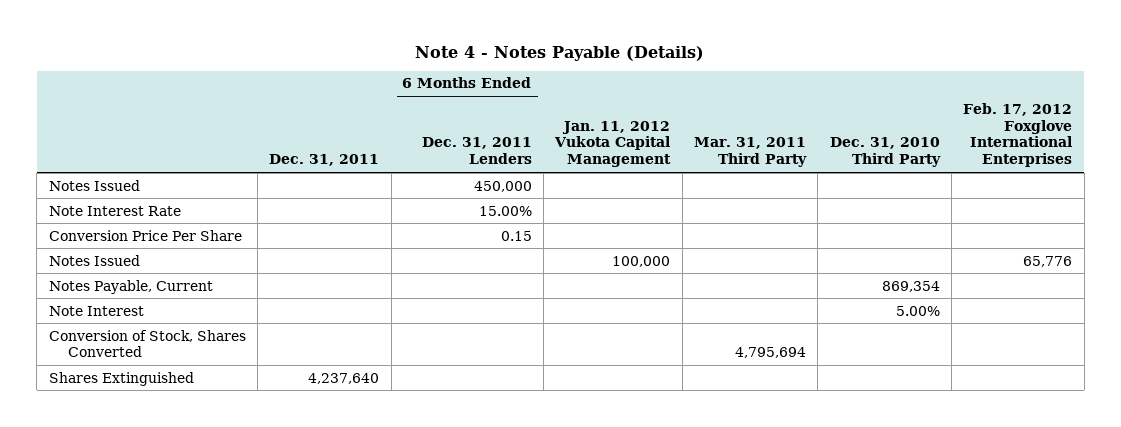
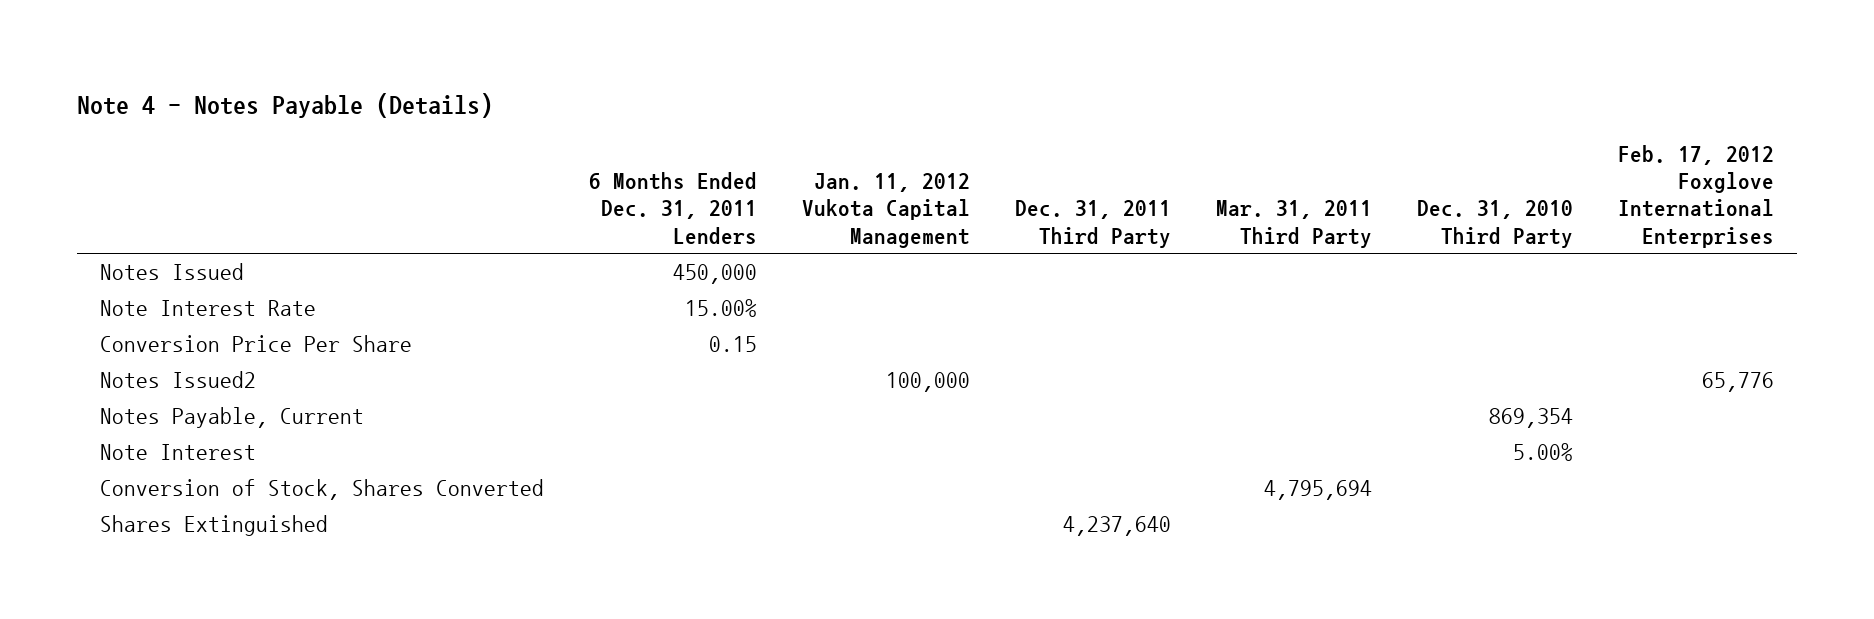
[269,154,380,167] Dec. 31, 2011 -> none
none -> [1014,200,1171,248] Dec. 31, 2011 Third Party
[48,254,140,266] Notes Issued -> [99,371,256,389] Notes Issued2

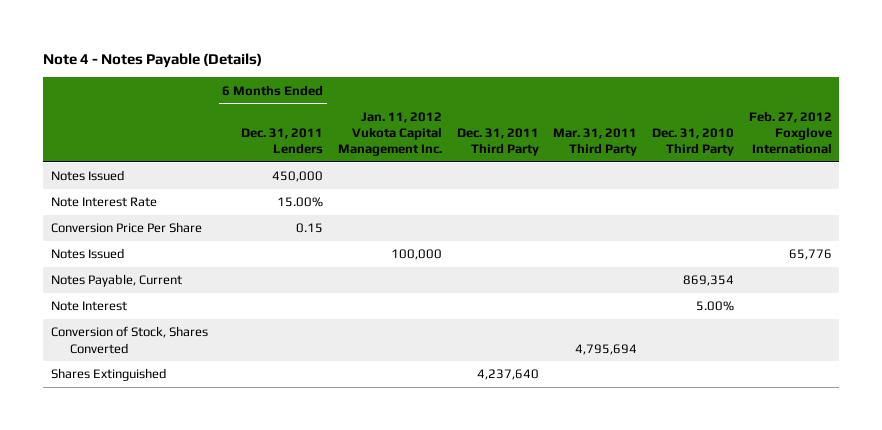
[801,172,970,248] Jan. 11, 2012 Vukota Capital Management -> none
[1617,144,1774,248] Feb. 17, 2012 Foxglove International Enterprises -> none
none -> [338,111,443,157] Jan. 11, 2012 Vukota Capital Management Inc.
none -> [748,110,832,155] Feb. 27, 2012 Foxglove International
[99,371,256,389] Notes Issued2 -> [50,248,124,260] Notes Issued

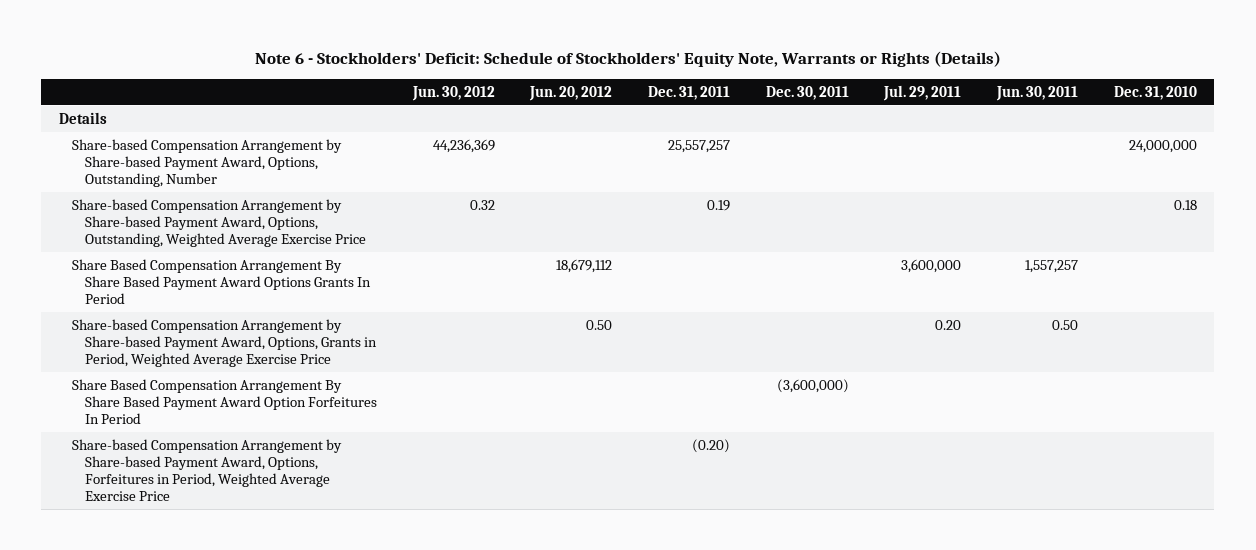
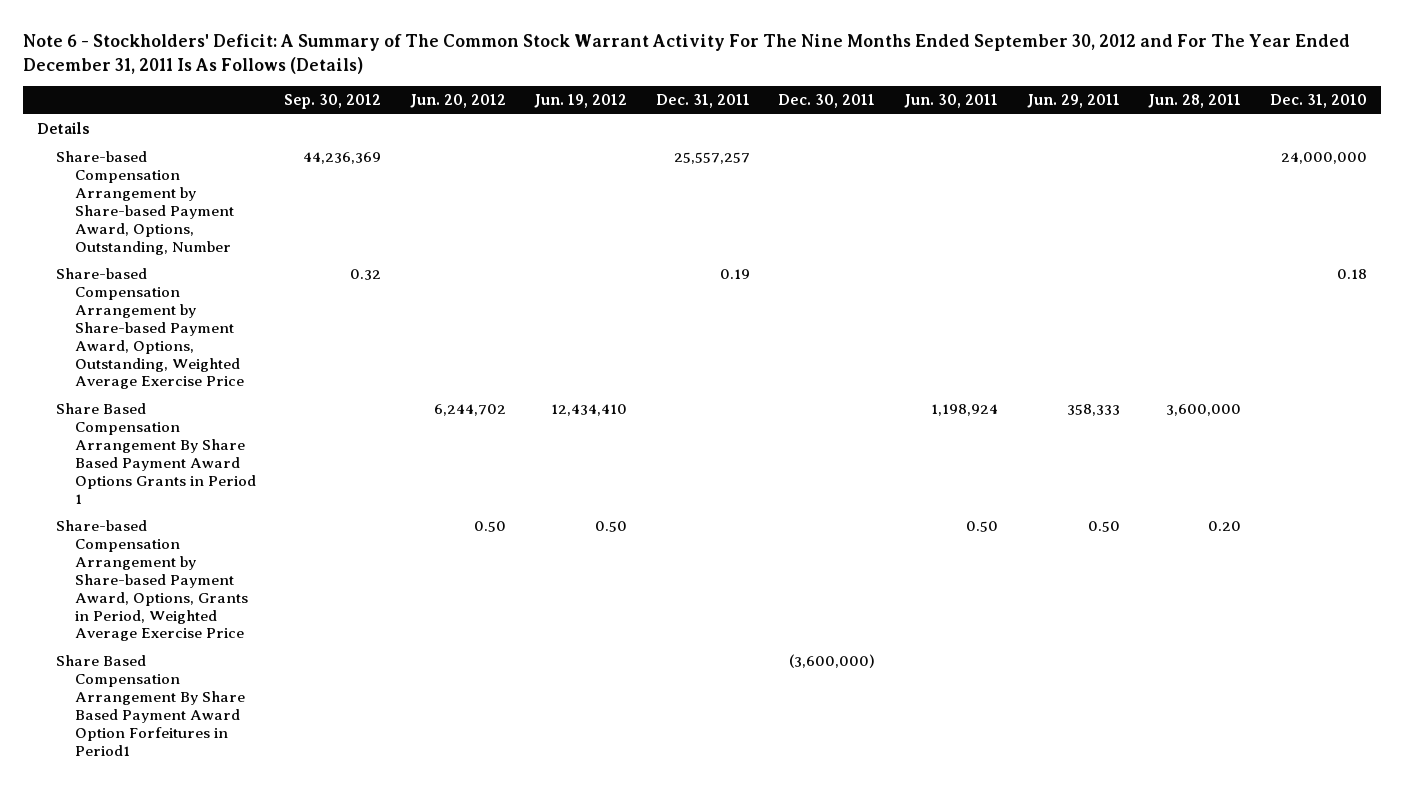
[254,50,1001,67] Note 6 - Stockholders' Deficit: Schedule of Stockholders' Equity Note, Warrants or Rights (Details) -> [22,33,1350,74] Note 6 - Stockholders' Deficit: A Summary of The Common Stock Warrant Activity For The Nine Months Ended September 30, 2012 and For The Year Ended December 31, 2011 Is As Follows (Details)
[411,85,495,101] Jun. 30, 2012 -> none
[883,84,962,101] Jul. 29, 2011 -> none
none -> [284,94,382,110] Sep. 30, 2012
none -> [534,94,628,109] Jun. 19, 2012
none -> [1026,94,1120,109] Jun. 29, 2011
none -> [1148,94,1242,109] Jun. 28, 2011
[72,259,371,305] Share Based Compensation Arrangement By Share Based Payment Award Options Grants In Period -> [55,403,256,504] Share Based Compensation Arrangement By Share Based Payment Award Options Grants in Period 1
[556,259,613,274] 18,679,112 -> [433,404,506,417] 6,244,702
[1024,260,1078,274] 1,557,257 -> [931,404,999,417] 1,198,924
[72,439,343,502] Share-based Compensation Arrangement by Share-based Payment Award, Options, Forfeitures in Period, Weighted Average Exercise Price -> none
[72,379,377,425] Share Based Compensation Arrangement By Share Based Payment Award Option Forfeitures In Period -> [55,655,245,756] Share Based Compensation Arrangement By Share Based Payment Award Option Forfeitures in Period1

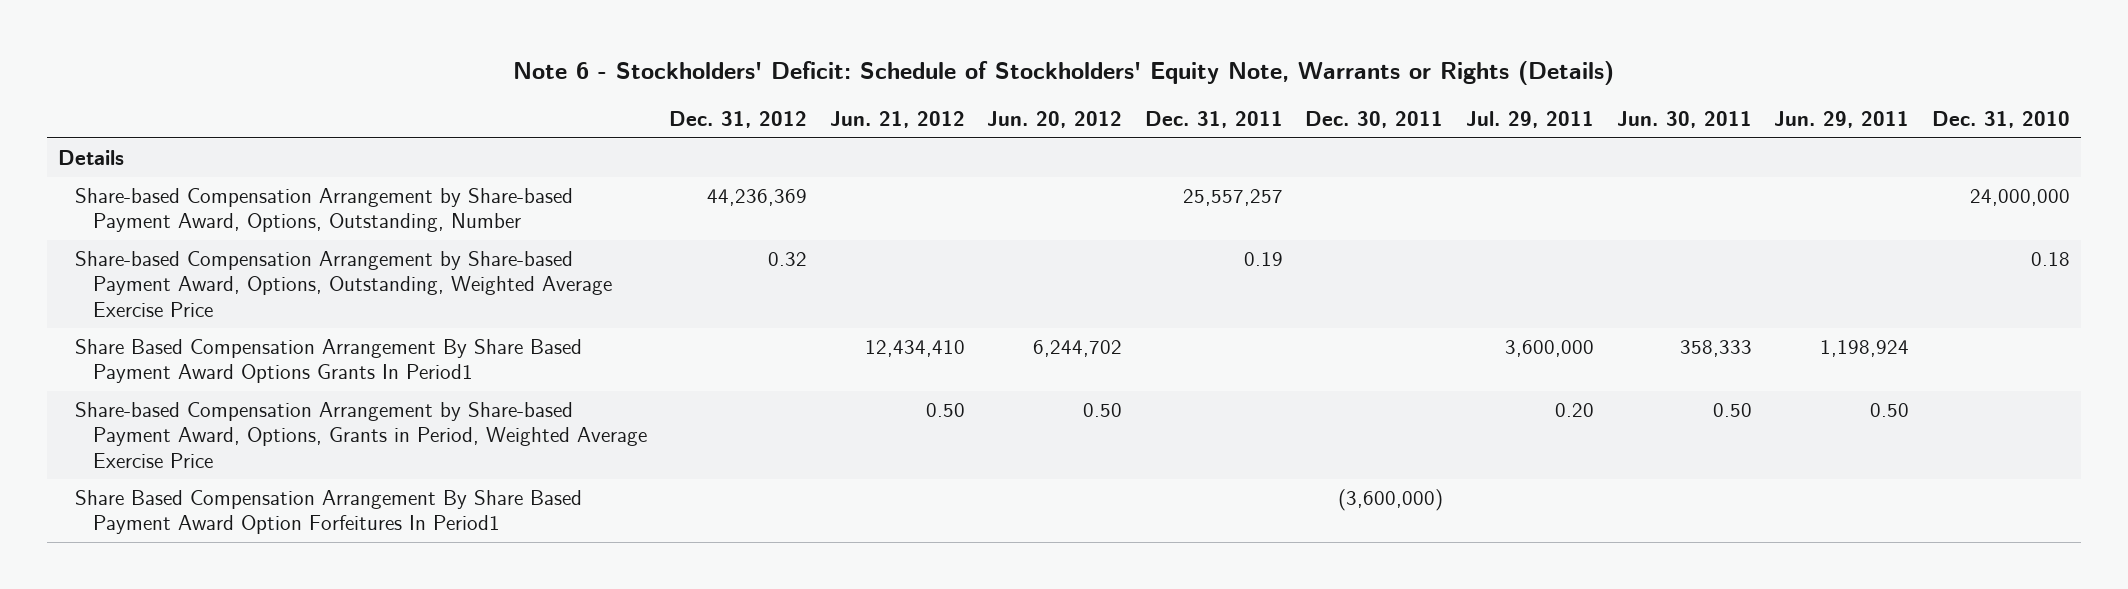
[22,33,1350,74] Note 6 - Stockholders' Deficit: A Summary of The Common Stock Warrant Activity For The Nine Months Ended September 30, 2012 and For The Year Ended December 31, 2011 Is As Follows (Details) -> [512,61,1614,86] Note 6 - Stockholders' Deficit: Schedule of Stockholders' Equity Note, Warrants or Rights (Details)
[284,94,382,110] Sep. 30, 2012 -> none
[534,94,628,109] Jun. 19, 2012 -> none
[1148,94,1242,109] Jun. 28, 2011 -> none
none -> [669,111,808,129] Dec. 31, 2012
none -> [829,111,965,129] Jun. 21, 2012
none -> [1466,111,1595,129] Jul. 29, 2011
[55,403,256,504] Share Based Compensation Arrangement By Share Based Payment Award Options Grants in Period 1 -> [75,339,583,384] Share Based Compensation Arrangement By Share Based Payment Award Options Grants In Period1
[931,404,999,417] 1,198,924 -> [1679,340,1752,358] 358,333
[1066,404,1120,417] 358,333 -> [1820,340,1910,358] 1,198,924
[55,655,245,756] Share Based Compensation Arrangement By Share Based Payment Award Option Forfeitures in Period1 -> [75,490,583,535] Share Based Compensation Arrangement By Share Based Payment Award Option Forfeitures In Period1

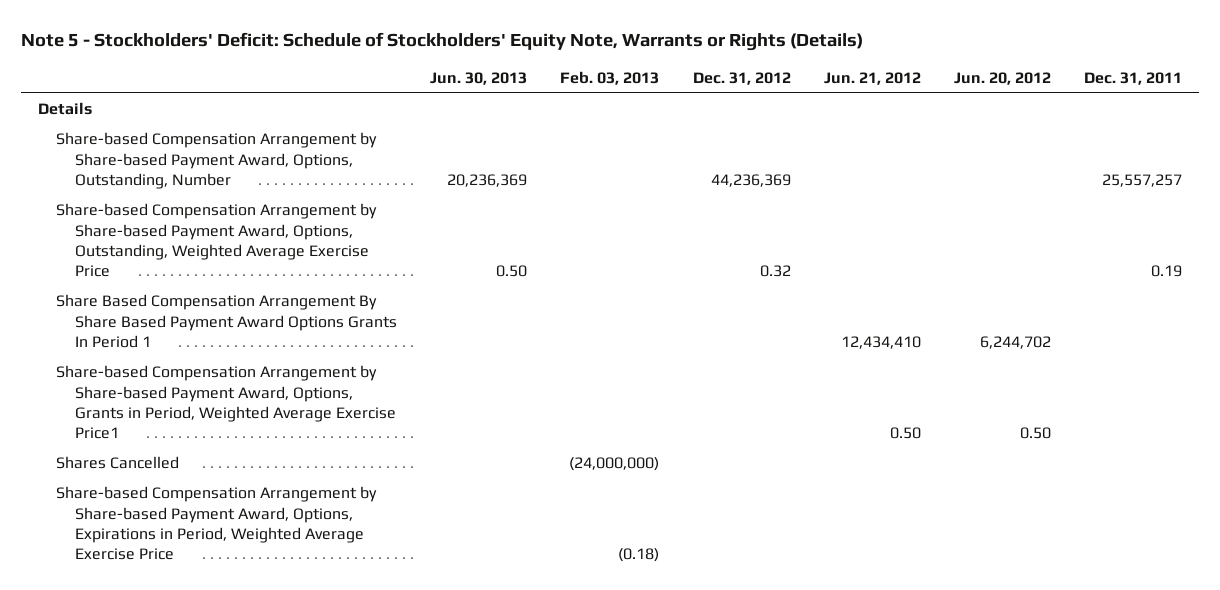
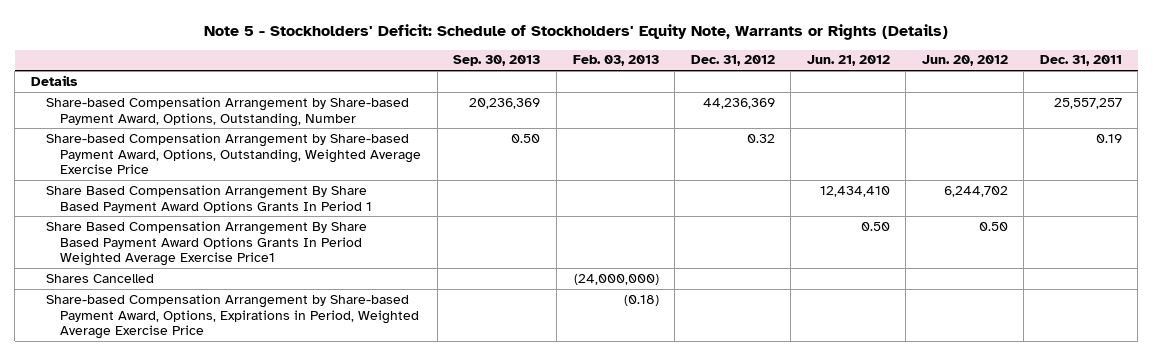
[430,71,528,85] Jun. 30, 2013 -> none
none -> [453,55,541,67] Sep. 30, 2013
[56,365,396,440] Share-based Compensation Arrangement by Share-based Payment Award, Options, Grants in Period, Weighted Average Exercise Price1 -> [45,220,367,267] Share Based Compensation Arrangement By Share Based Payment Award Options Grants In Period Weighted Average Exercise Price1

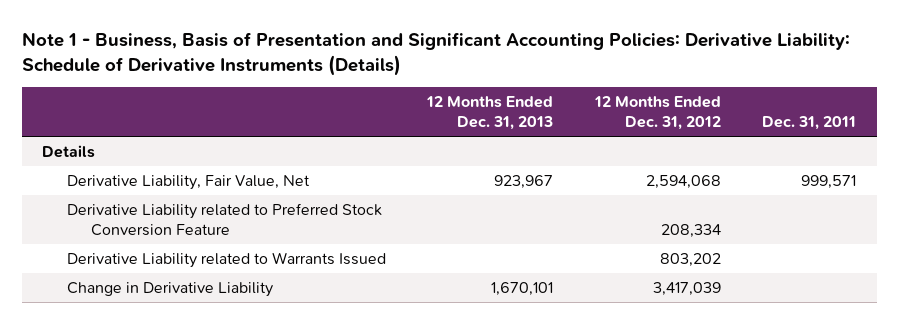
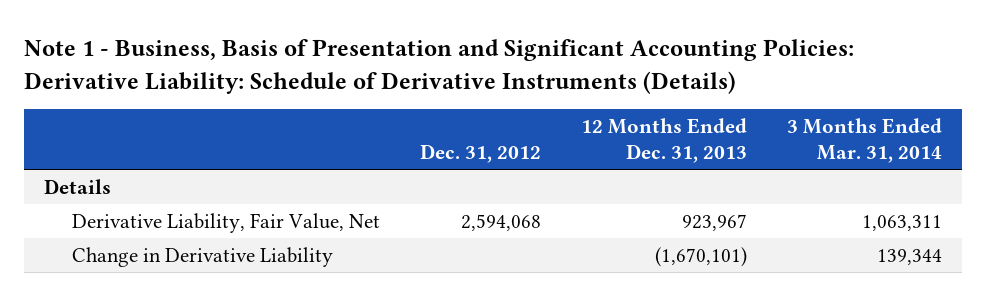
[593,96,721,130] 12 Months Ended Dec. 31, 2012 -> none
[762,115,857,130] Dec. 31, 2011 -> none
none -> [419,143,541,163] Dec. 31, 2012
none -> [787,118,943,163] 3 Months Ended Mar. 31, 2014
[66,203,382,236] Derivative Liability related to Preferred Stock Conversion Feature -> none
[66,252,386,269] Derivative Liability related to Warrants Issued -> none
[491,282,554,297] 1,670,101 -> [655,246,748,267] (1,670,101)

